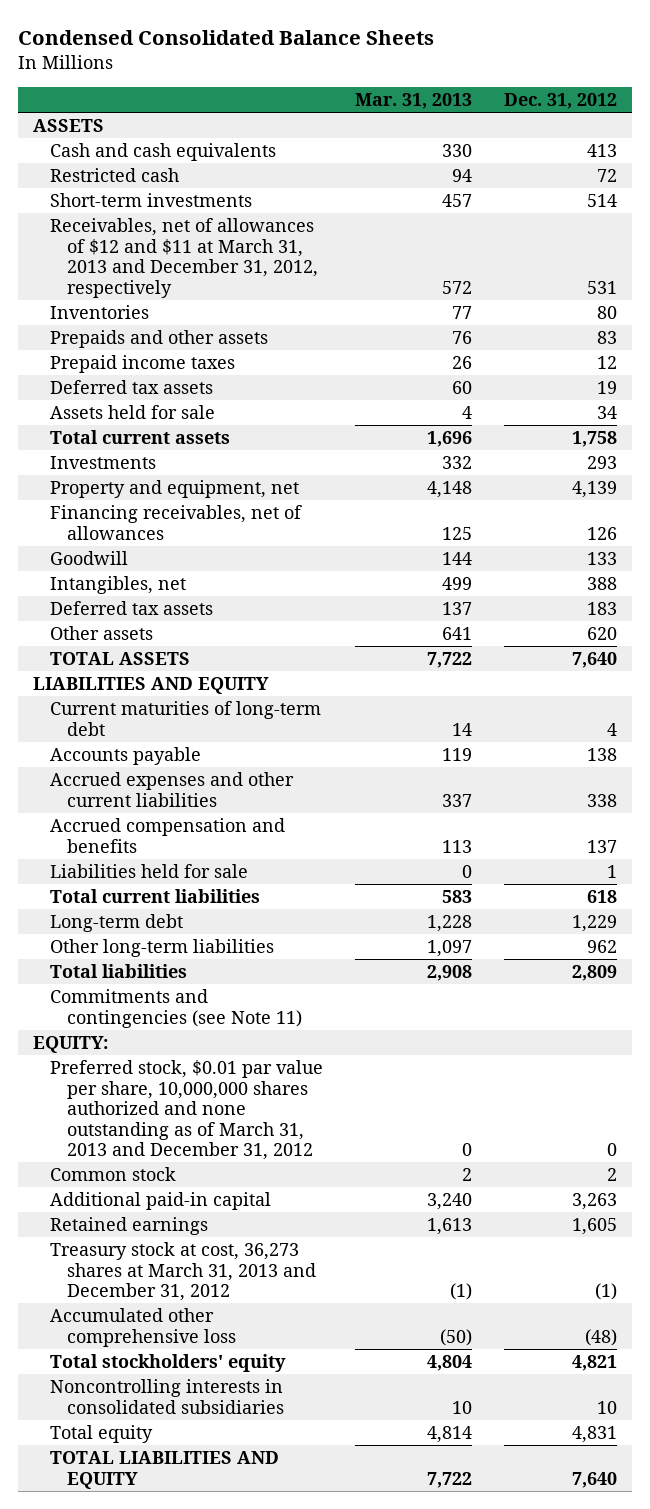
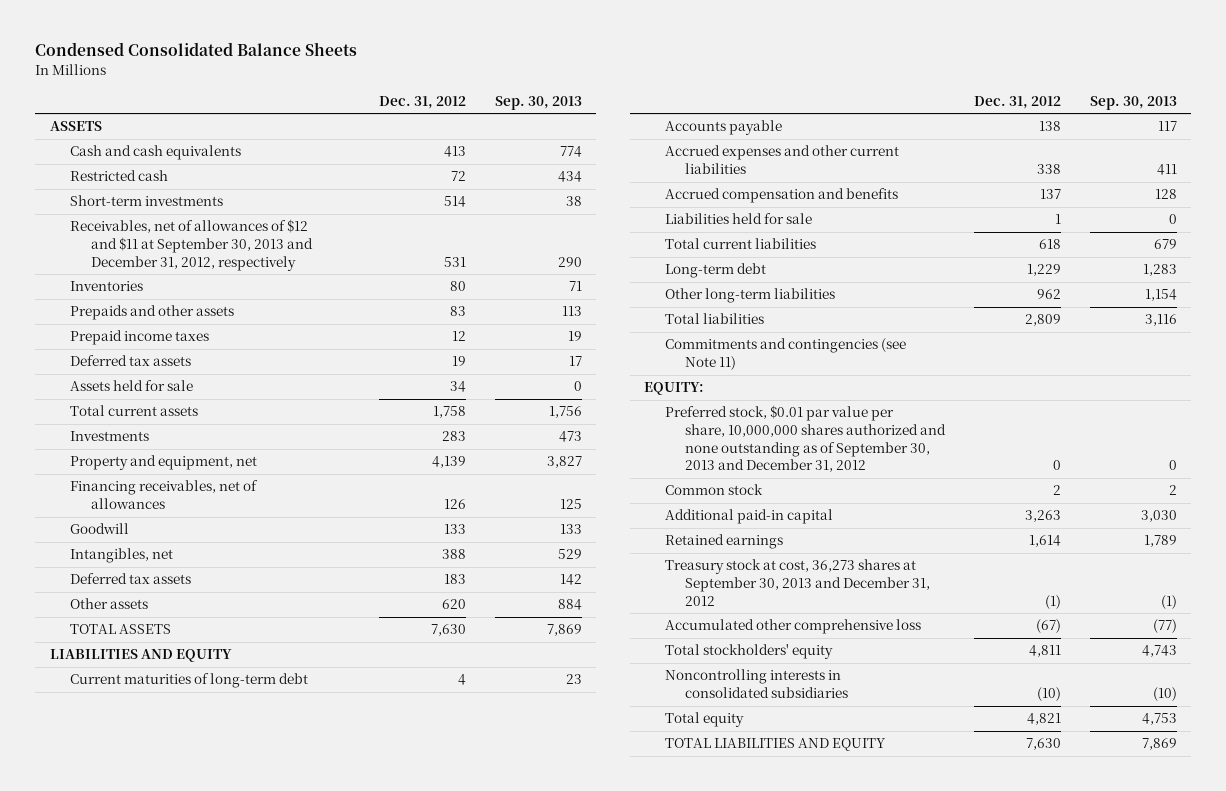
[354,93,472,110] Mar. 31, 2013 -> none
none -> [495,95,583,110] Sep. 30, 2013
[50,217,319,298] Receivables, net of allowances of $12 and $11 at March 31, 2013 and December 31, 2012, respectively -> [70,219,313,271] Receivables, net of allowances of $12 and $11 at September 30, 2013 and December 31, 2012, respectively
[586,455,617,469] 293 -> [442,431,467,442] 283
[571,651,617,668] 7,640 -> [431,624,467,637] 7,630
[50,1059,324,1161] Preferred stock, $0.01 par value per share, 10,000,000 shares authorized and none outstanding as of March 31, 2013 and December 31, 2012 -> [664,405,947,473] Preferred stock, $0.01 par value per share, 10,000,000 shares authorized and none outstanding as of September 30, 2013 and December 31, 2012
[571,1217,617,1235] 1,605 -> [1029,535,1062,548] 1,614
[50,1241,317,1302] Treasury stock at cost, 36,273 shares at March 31, 2013 and December 31, 2012 -> [664,559,931,606] Treasury stock at cost, 36,273 shares at September 30, 2013 and December 31, 2012
[584,1328,617,1346] (48) -> [1036,619,1062,634] (67)
[571,1354,617,1371] 4,821 -> [1029,645,1062,658] 4,811
[596,1400,617,1414] 10 -> [1037,687,1062,702] (10)
[571,1425,617,1443] 4,831 -> [1027,713,1062,726] 4,821
[571,1471,617,1488] 7,640 -> [1026,738,1062,751] 7,630

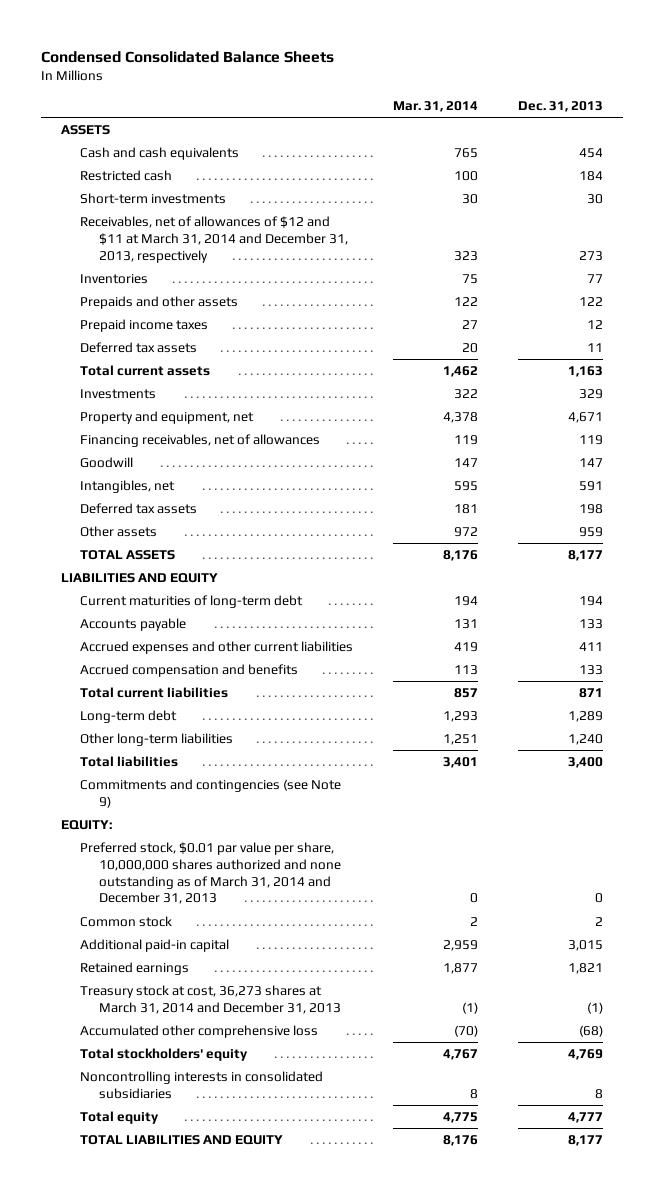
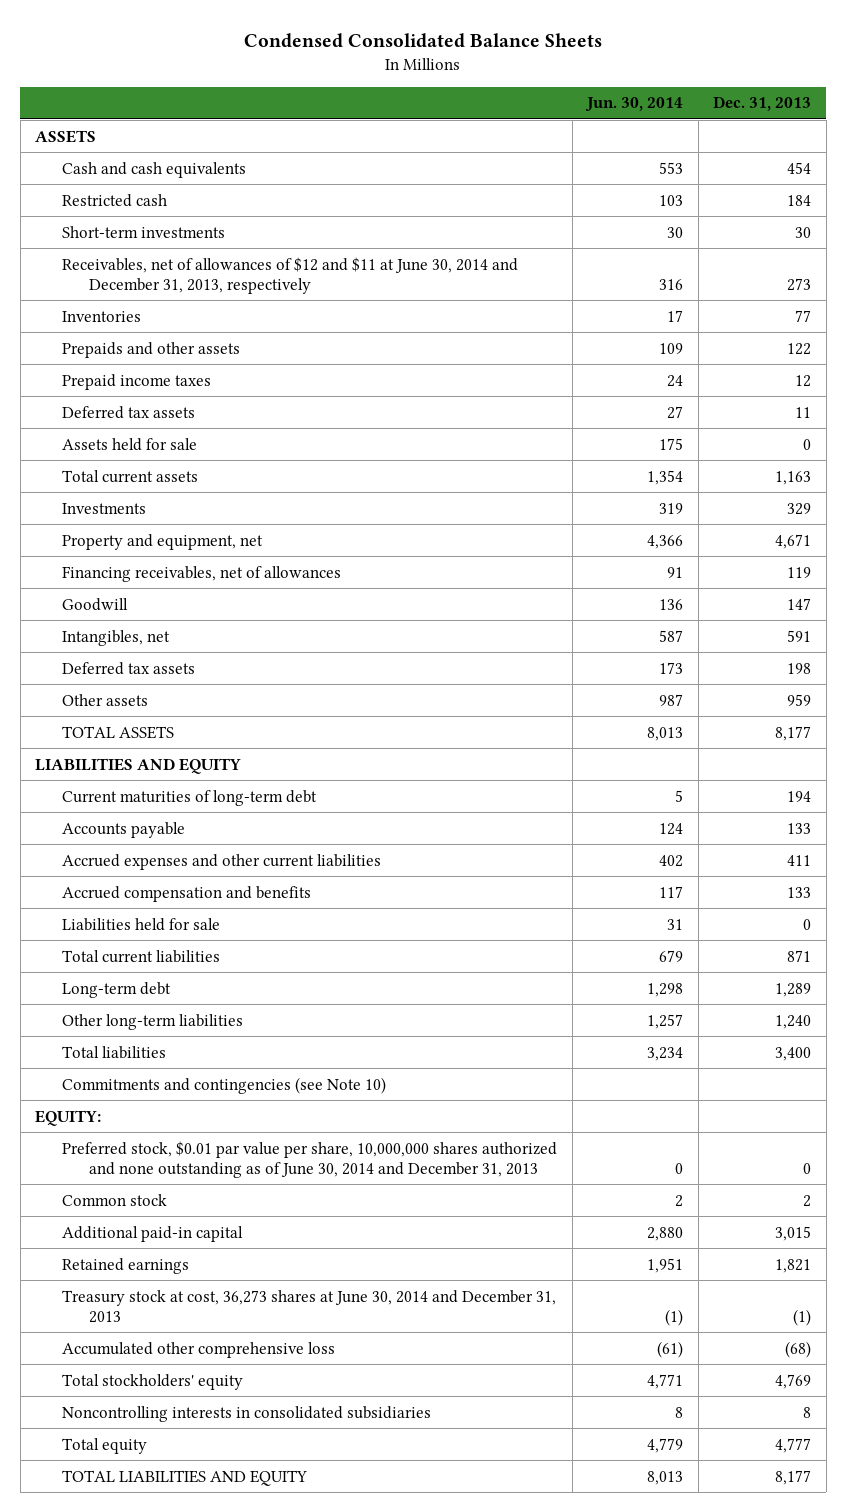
[392,100,478,112] Mar. 31, 2014 -> none
none -> [585,97,684,113] Jun. 30, 2014
[79,216,348,263] Receivables, net of allowances of $12 and $11 at March 31, 2014 and December 31, 2013, respectively -> [62,256,519,294] Receivables, net of allowances of $12 and $11 at June 30, 2014 and December 31, 2013, respectively
none -> [62,437,198,451] Assets held for sale
none -> [62,917,221,931] Liabilities held for sale
[79,779,341,808] Commitments and contingencies (see Note 9) -> [62,1076,387,1094] Commitments and contingencies (see Note 10)
[79,842,341,905] Preferred stock, $0.01 par value per share, 10,000,000 shares authorized and none outstanding as of March 31, 2014 and December 31, 2013 -> [62,1140,558,1178] Preferred stock, $0.01 par value per share, 10,000,000 shares authorized and none outstanding as of June 30, 2014 and December 31, 2013
[79,985,341,1014] Treasury stock at cost, 36,273 shares at March 31, 2014 and December 31, 2013 -> [62,1289,557,1323] Treasury stock at cost, 36,273 shares at June 30, 2014 and December 31, 2013

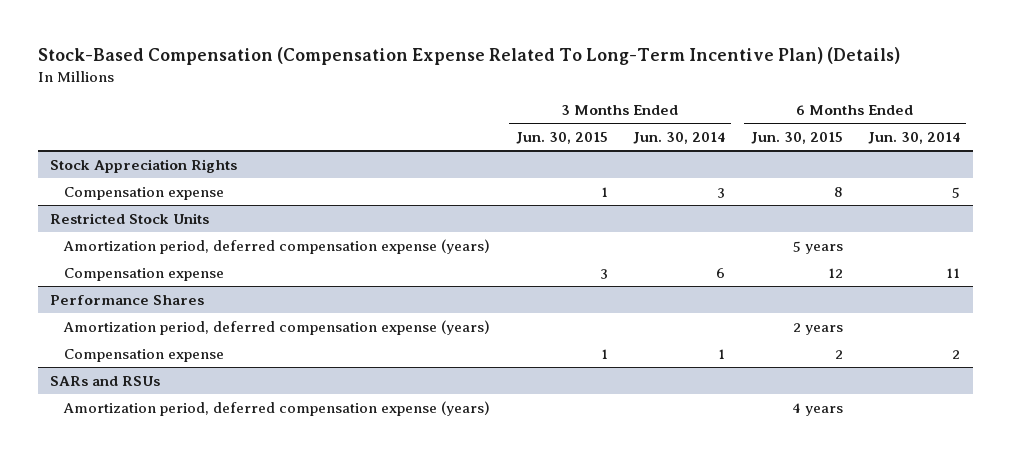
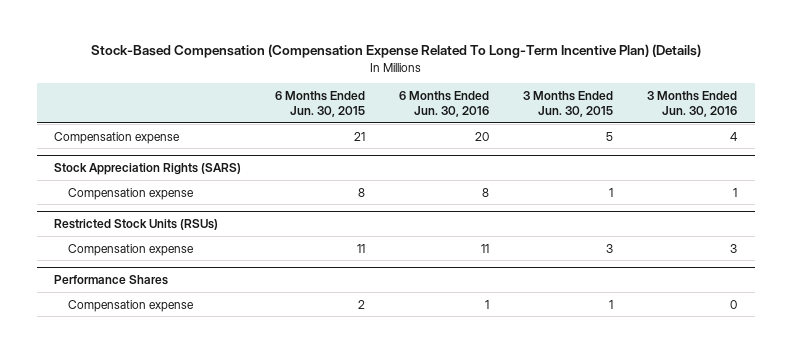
[633,132,726,145] Jun. 30, 2014 -> none
[867,132,960,145] Jun. 30, 2014 -> none
none -> [399,91,490,117] 6 Months Ended Jun. 30, 2016
none -> [647,91,738,117] 3 Months Ended Jun. 30, 2016
none -> [53,131,180,144] Compensation expense
[50,158,238,173] Stock Appreciation Rights -> [53,163,241,176] Stock Appreciation Rights (SARS)
[63,238,491,254] Amortization period, deferred compensation expense (years) -> none
[50,212,210,224] Restricted Stock Units -> [53,219,218,231] Restricted Stock Units (RSUs)
[827,267,843,278] 12 -> [357,243,366,253] 11
[63,319,491,335] Amortization period, deferred compensation expense (years) -> none
[50,375,161,386] SARs and RSUs -> none
[63,400,491,416] Amortization period, deferred compensation expense (years) -> none

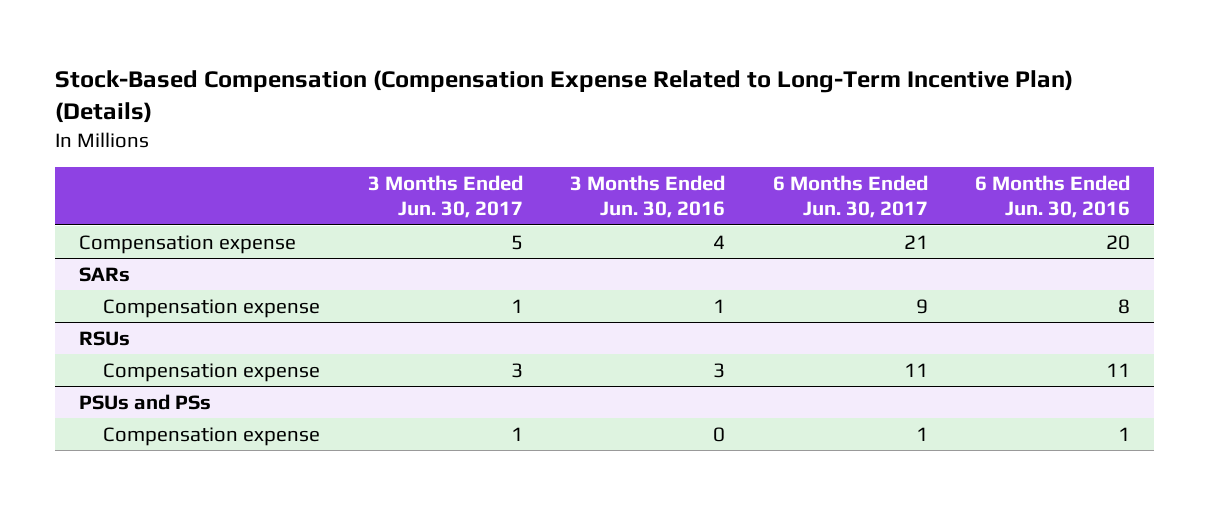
[90,44,701,59] Stock-Based Compensation (Compensation Expense Related To Long-Term Incentive Plan) (Details) -> [54,69,1073,123] Stock-Based Compensation (Compensation Expense Related to Long-Term Incentive Plan) (Details)
[275,91,366,117] 6 Months Ended Jun. 30, 2015 -> none
[523,91,614,117] 3 Months Ended Jun. 30, 2015 -> none
none -> [367,175,523,219] 3 Months Ended Jun. 30, 2017
none -> [772,175,928,219] 6 Months Ended Jun. 30, 2017
[53,163,241,176] Stock Appreciation Rights (SARS) -> [78,266,130,282] SARs
[53,219,218,231] Restricted Stock Units (RSUs) -> [78,330,130,346] RSUs
[53,275,168,286] Performance Shares -> [78,393,211,410] PSUs and PSs

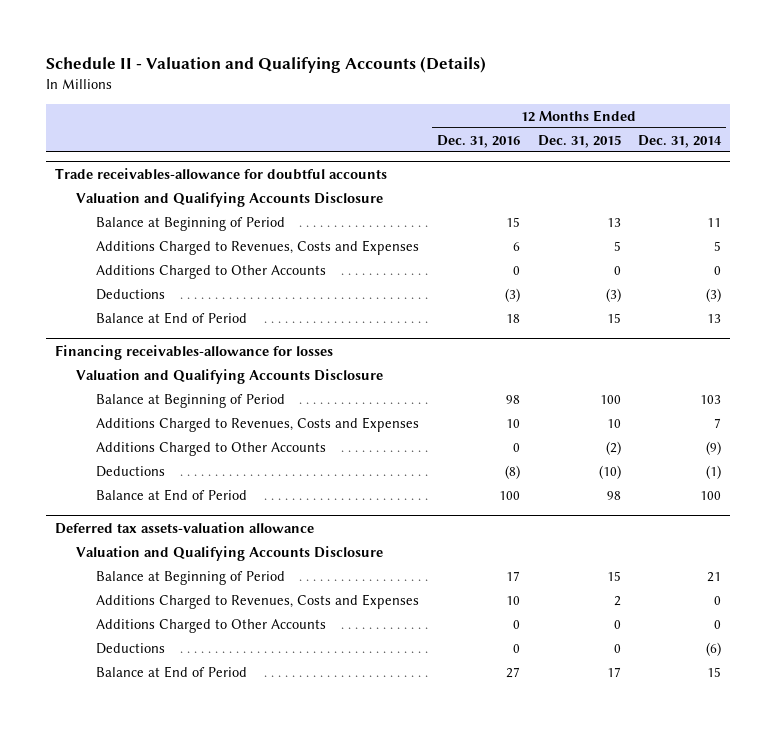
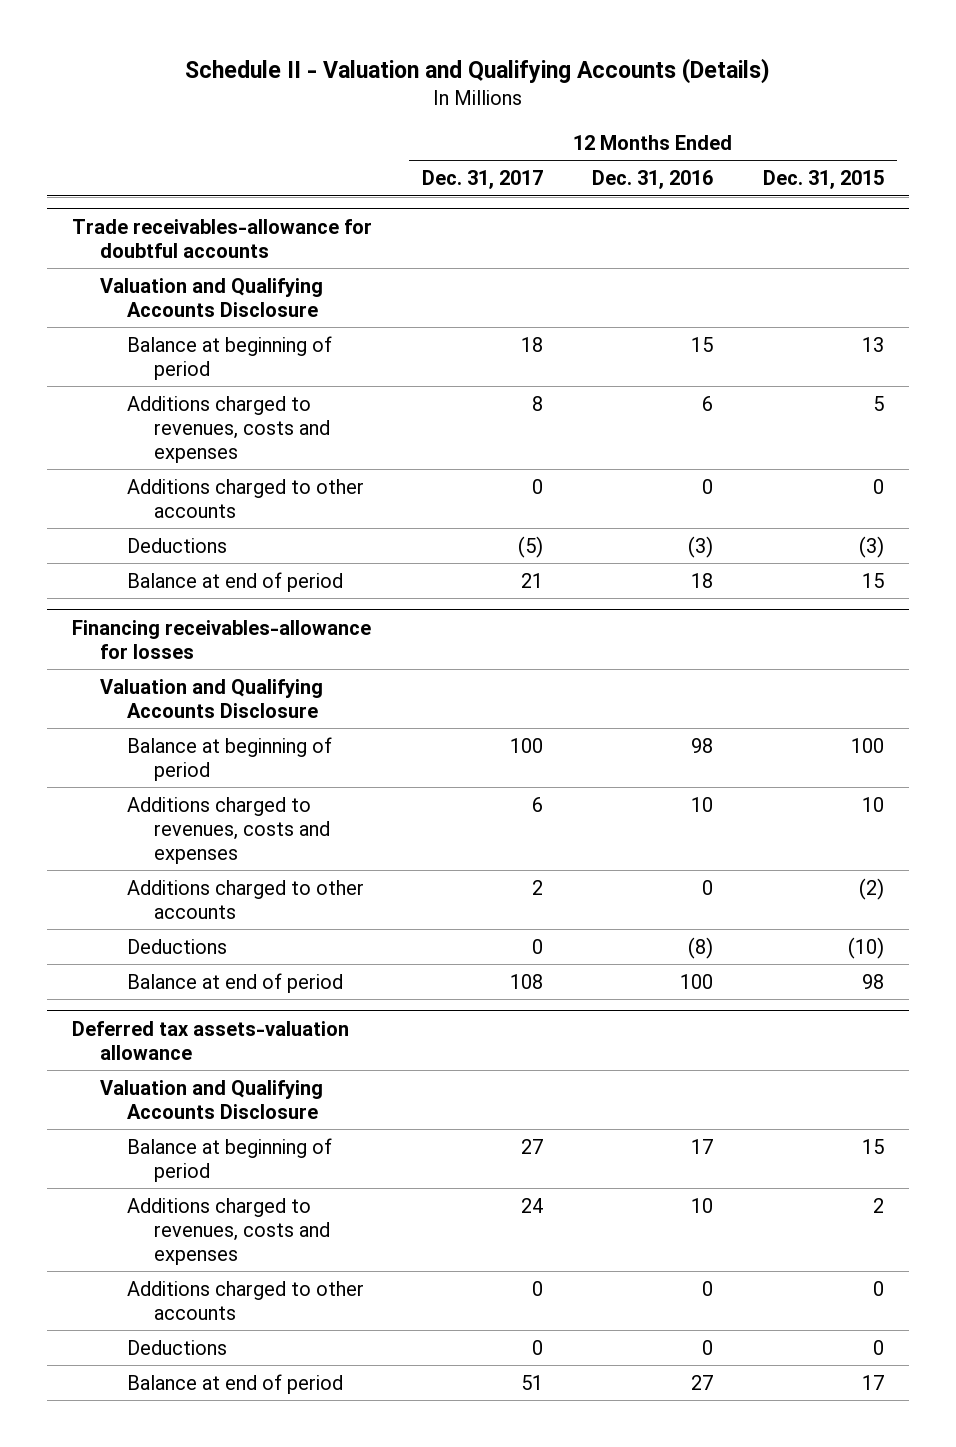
[638,134,723,148] Dec. 31, 2014 -> none
none -> [421,170,543,190] Dec. 31, 2017
[96,216,286,231] Balance at Beginning of Period -> [126,335,332,380] Balance at beginning of period
[96,239,420,255] Additions Charged to Revenues, Costs and Expenses -> [126,395,331,463] Additions charged to revenues, costs and expenses
[96,264,327,279] Additions Charged to Other Accounts -> [126,478,364,518] Additions charged to other accounts
[96,311,248,324] Balance at End of Period -> [126,571,343,592] Balance at end of period
[96,393,286,408] Balance at Beginning of Period -> [126,736,332,781] Balance at beginning of period
[96,416,420,432] Additions Charged to Revenues, Costs and Expenses -> [126,796,331,864] Additions charged to revenues, costs and expenses
[96,441,327,456] Additions Charged to Other Accounts -> [126,879,364,919] Additions charged to other accounts
[96,488,248,501] Balance at End of Period -> [126,972,343,993] Balance at end of period
[96,570,286,585] Balance at Beginning of Period -> [126,1137,332,1182] Balance at beginning of period
[96,593,420,609] Additions Charged to Revenues, Costs and Expenses -> [126,1197,331,1265] Additions charged to revenues, costs and expenses
[96,618,327,633] Additions Charged to Other Accounts -> [126,1280,364,1320] Additions charged to other accounts
[96,665,248,678] Balance at End of Period -> [126,1373,343,1394] Balance at end of period

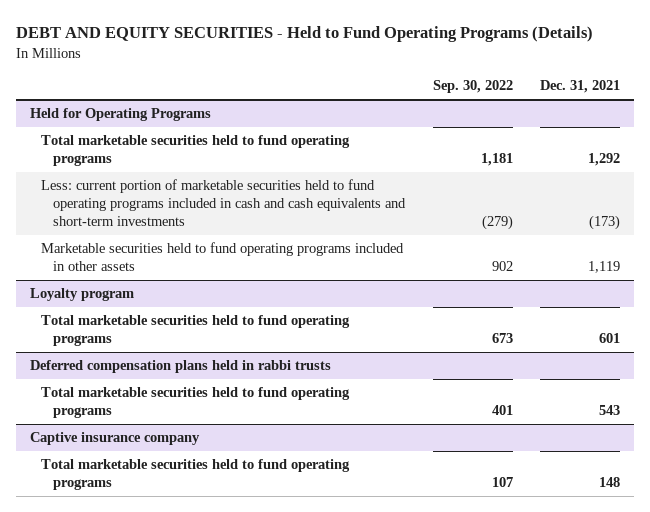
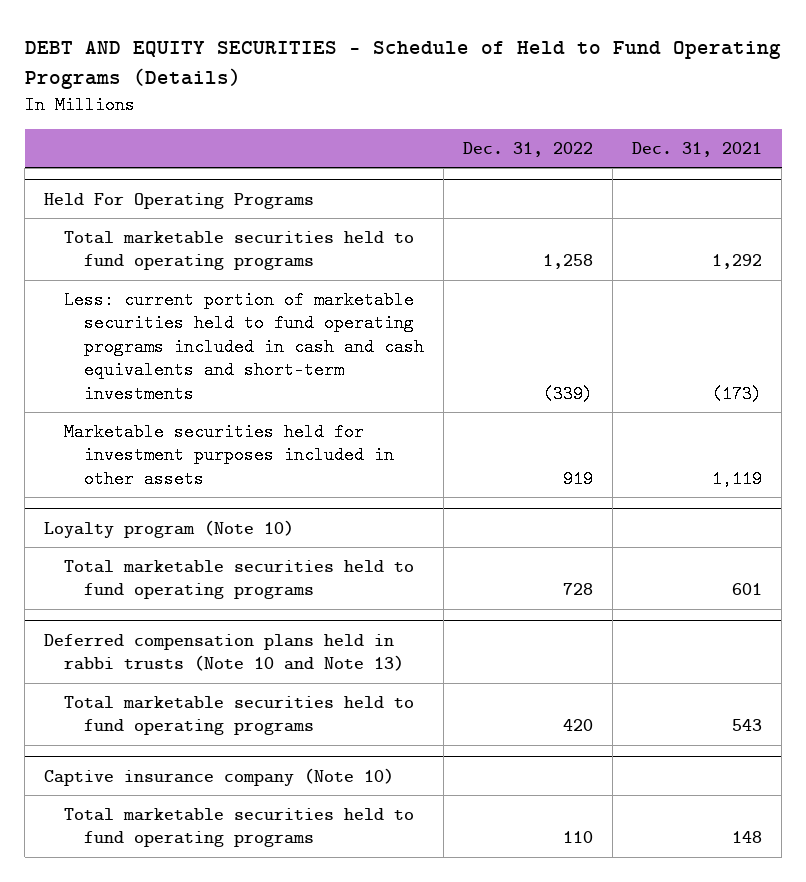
[15,26,593,43] DEBT AND EQUITY SECURITIES - Held to Fund Operating Programs (Details) -> [24,41,781,89] DEBT AND EQUITY SECURITIES - Schedule of Held to Fund Operating Programs (Details)
[432,80,513,94] Sep. 30, 2022 -> none
none -> [463,141,594,157] Dec. 31, 2022
[29,108,211,122] Held for Operating Programs -> [44,192,315,209] Held For Operating Programs
[41,242,405,271] Marketable securities held to fund operating programs included in other assets -> [64,423,395,488] Marketable securities held for investment purposes included in other assets
[29,288,134,302] Loyalty program -> [44,519,295,538] Loyalty program (Note 10)
[29,360,331,374] Deferred compensation plans held in rabbi trusts -> [44,633,405,672] Deferred compensation plans held in rabbi trusts (Note 10 and Note 13)
[29,432,200,446] Captive insurance company -> [44,767,395,786] Captive insurance company (Note 10)

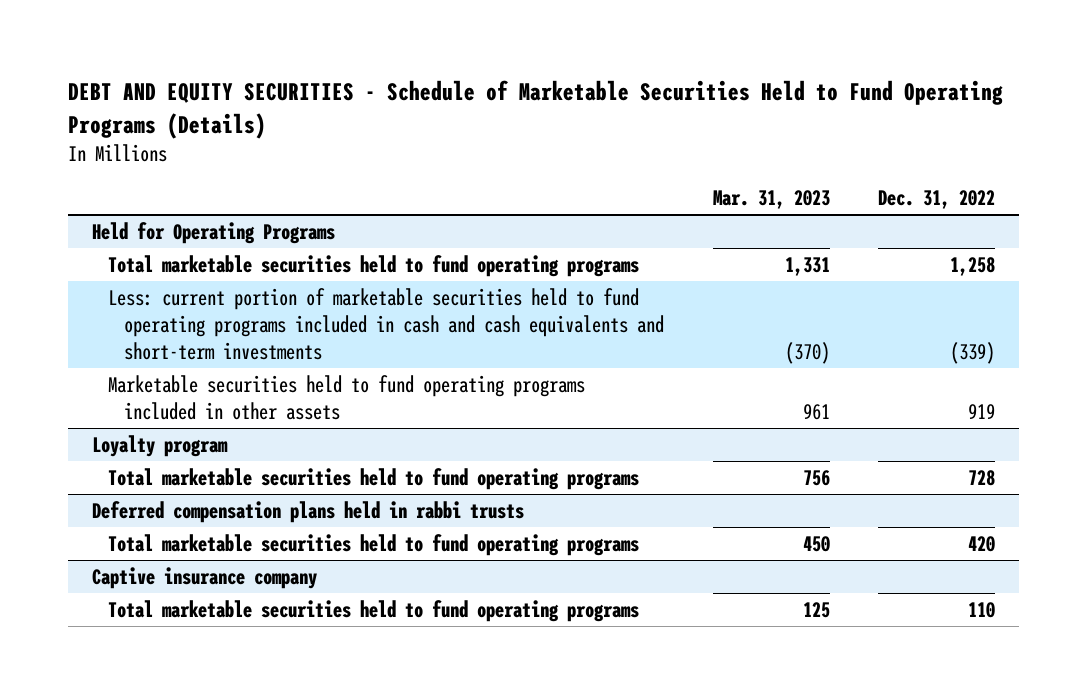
[24,41,781,89] DEBT AND EQUITY SECURITIES - Schedule of Held to Fund Operating Programs (Details) -> [68,80,1004,139] DEBT AND EQUITY SECURITIES - Schedule of Marketable Securities Held to Fund Operating Programs (Details)
[632,141,763,157] Dec. 31, 2021 -> none
none -> [712,190,830,210] Mar. 31, 2023
[44,192,315,209] Held For Operating Programs -> [92,221,336,244] Held for Operating Programs
[64,423,395,488] Marketable securities held for investment purposes included in other assets -> [108,374,586,420] Marketable securities held to fund operating programs included in other assets
[44,519,295,538] Loyalty program (Note 10) -> [92,434,229,457] Loyalty program
[44,633,405,672] Deferred compensation plans held in rabbi trusts (Note 10 and Note 13) -> [92,500,525,523] Deferred compensation plans held in rabbi trusts
[44,767,395,786] Captive insurance company (Note 10) -> [92,566,318,589] Captive insurance company

